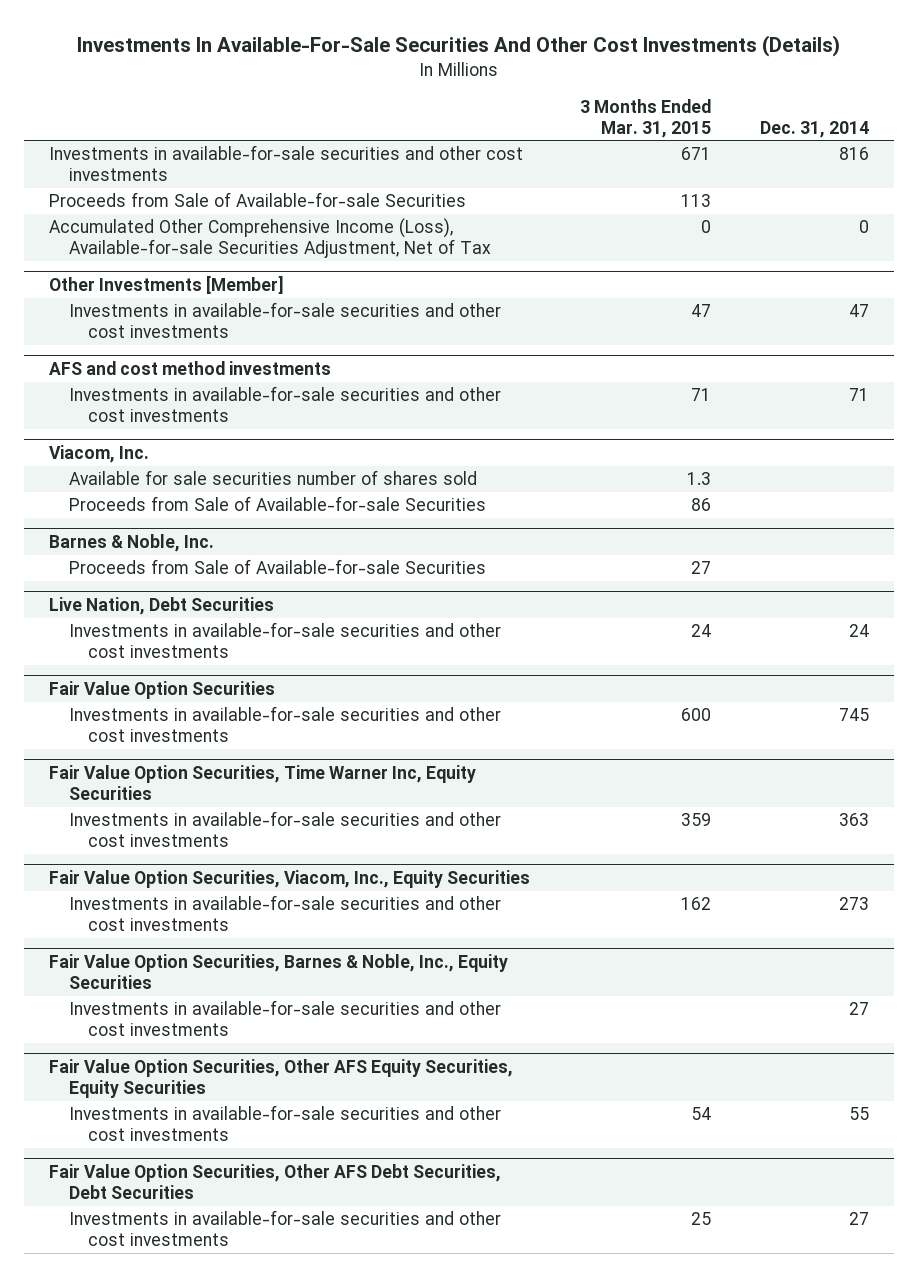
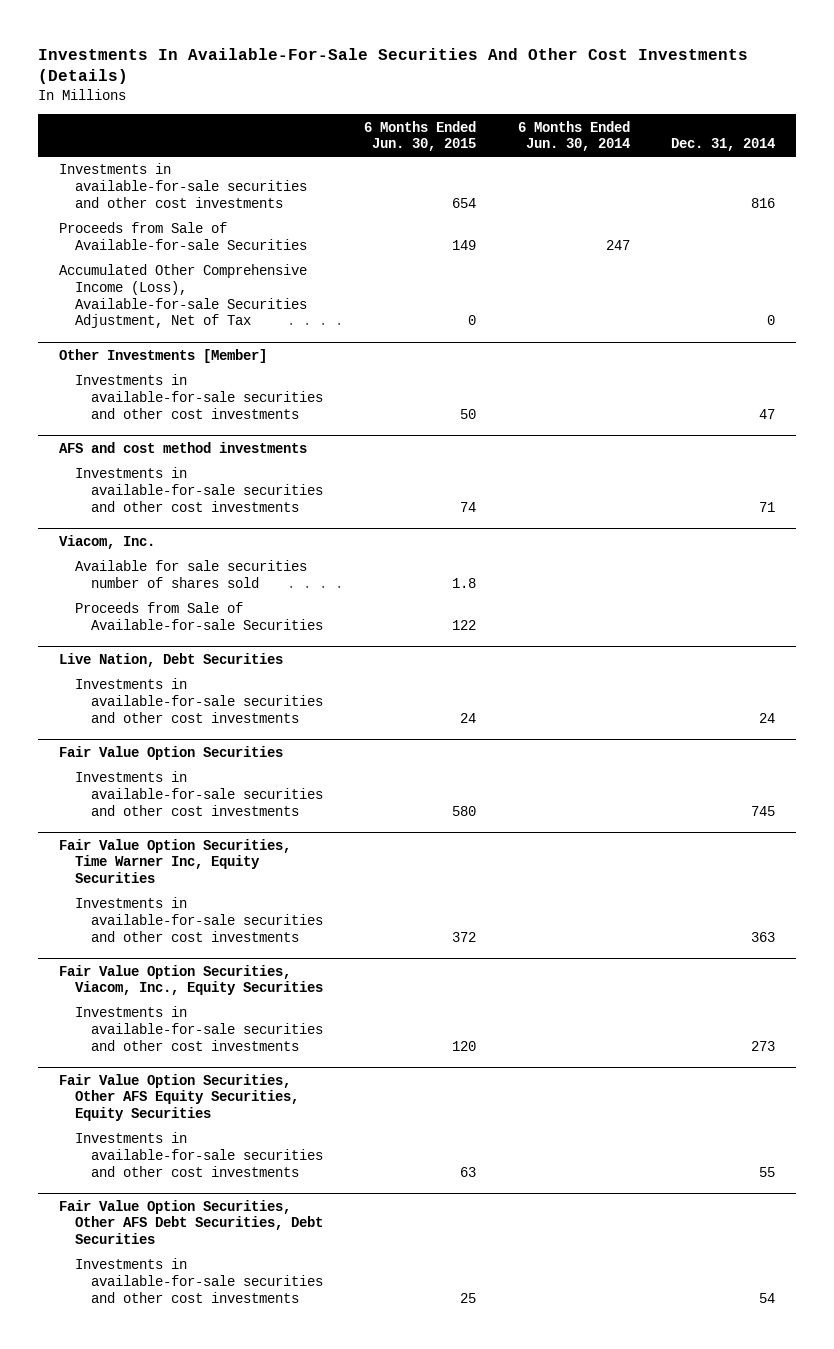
[579,98,711,138] 3 Months Ended Mar. 31, 2015 -> none
none -> [364,120,477,152] 6 Months Ended Jun. 30, 2015
none -> [517,120,630,152] 6 Months Ended Jun. 30, 2014
[48,533,214,552] Barnes & Noble, Inc. -> none
[68,559,486,575] Proceeds from Sale of Available-for-sale Securities -> none
[48,953,508,989] Fair Value Option Securities, Barnes & Noble, Inc., Equity Securities -> none
[68,1000,501,1037] Investments in available-for-sale securities and other cost investments -> none
[849,1212,870,1226] 27 -> [759,1292,776,1303] 54

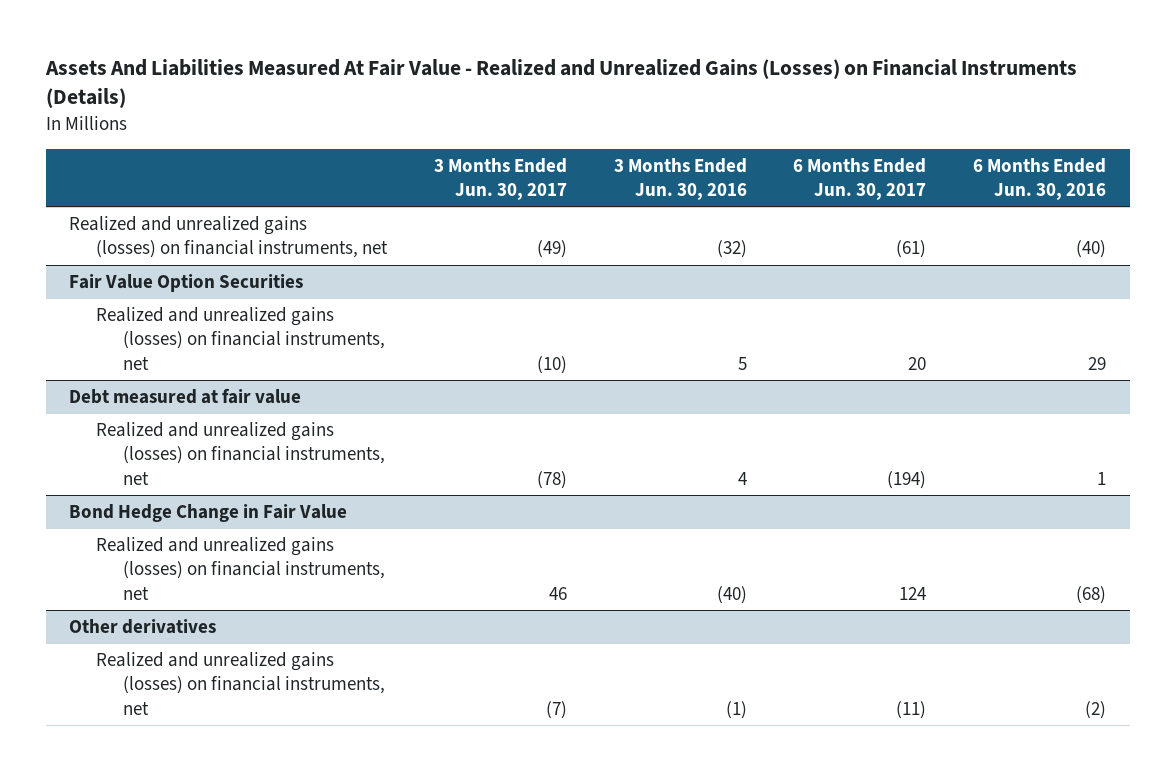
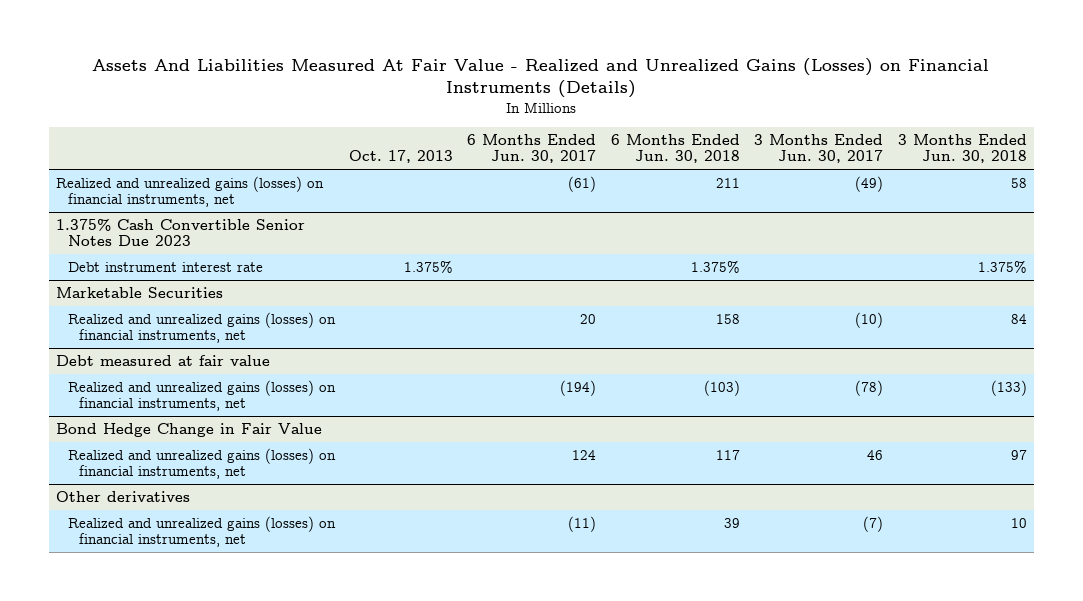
[613,157,747,200] 3 Months Ended Jun. 30, 2016 -> none
[973,157,1107,200] 6 Months Ended Jun. 30, 2016 -> none
none -> [349,150,454,164] Oct. 17, 2013
none -> [610,133,740,164] 6 Months Ended Jun. 30, 2018
none -> [897,133,1027,164] 3 Months Ended Jun. 30, 2018
none -> [56,218,306,247] 1.375% Cash Convertible Senior Notes Due 2023
none -> [67,261,263,272] Debt instrument interest rate
[69,273,304,292] Fair Value Option Securities -> [56,286,224,298] Marketable Securities

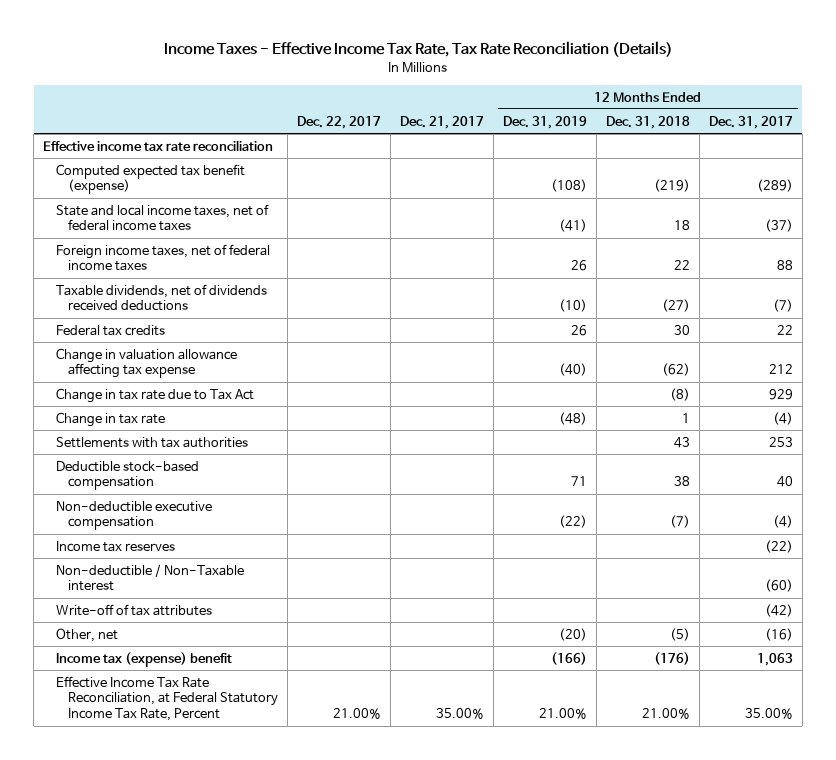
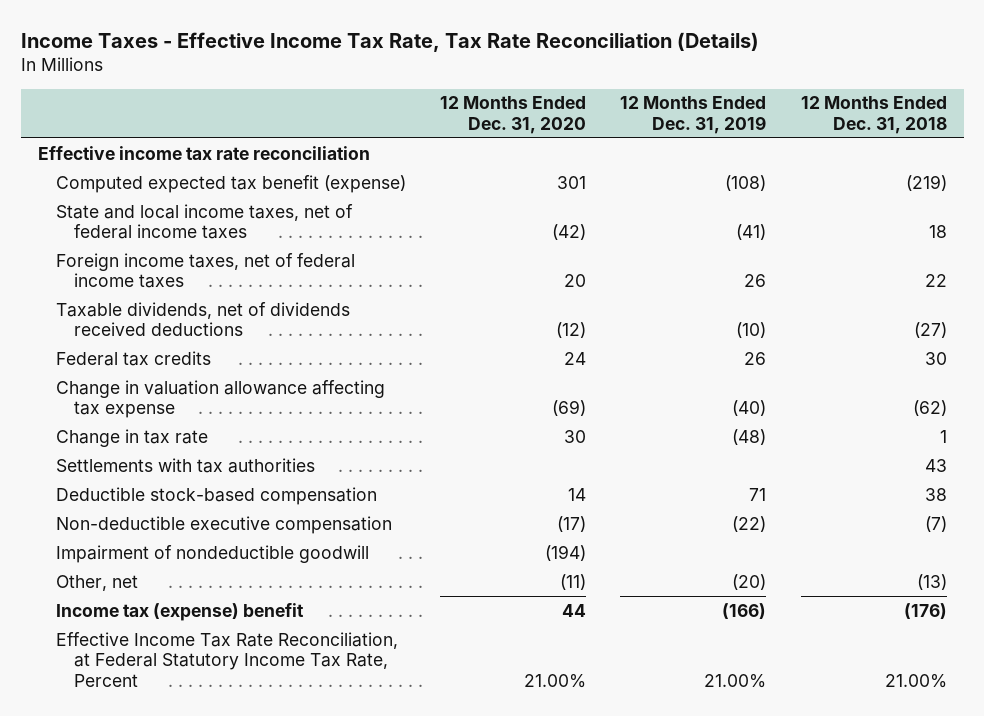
[296,115,381,129] Dec. 22, 2017 -> none
[399,115,484,129] Dec. 21, 2017 -> none
[708,115,793,129] Dec. 31, 2017 -> none
none -> [440,96,587,134] 12 Months Ended Dec. 31, 2020
[55,387,254,403] Change in tax rate due to Tax Act -> none
[55,540,175,552] Income tax reserves -> none
[55,563,244,592] Non-deductible / Non-Taxable interest -> none
[55,603,212,616] Write-off of tax attributes -> none
none -> [55,544,369,563] Impairment of nondeductible goodwill
[669,627,690,641] (5) -> [916,573,947,590] (13)

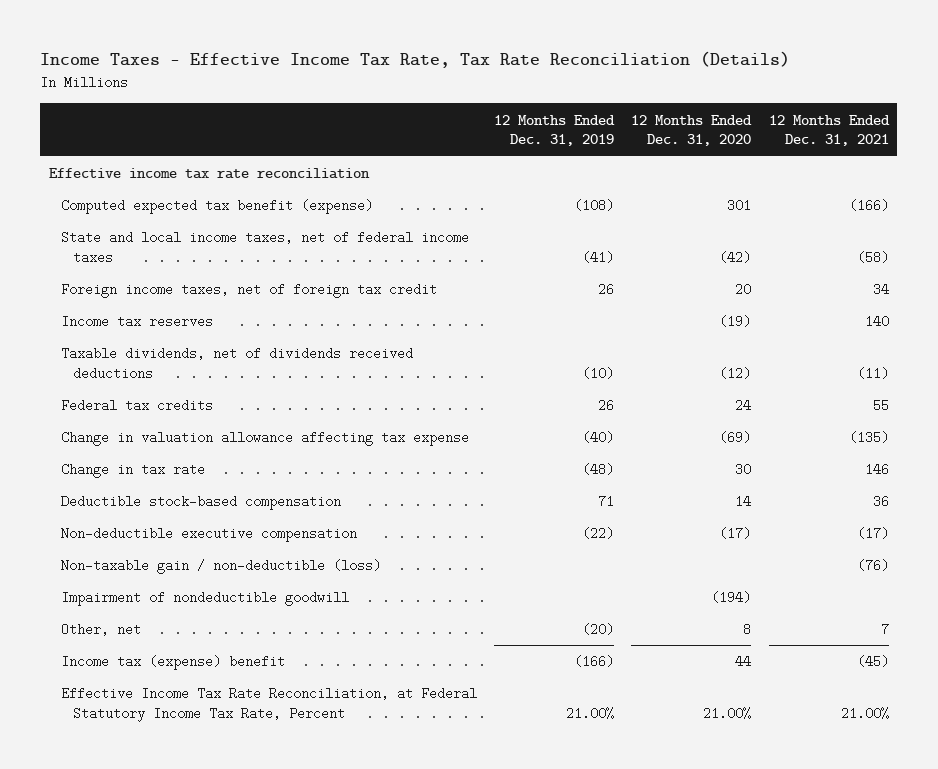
[800,96,947,134] 12 Months Ended Dec. 31, 2018 -> none
none -> [768,114,890,147] 12 Months Ended Dec. 31, 2021
[55,252,355,289] Foreign income taxes, net of federal income taxes -> [61,283,438,299] Foreign income taxes, net of foreign tax credit
none -> [61,315,214,329] Income tax reserves
[55,457,315,473] Settlements with tax authorities -> none
none -> [61,559,382,575] Non-taxable gain / non-deductible (loss)
[560,573,587,590] (11) -> [743,623,752,637] 8

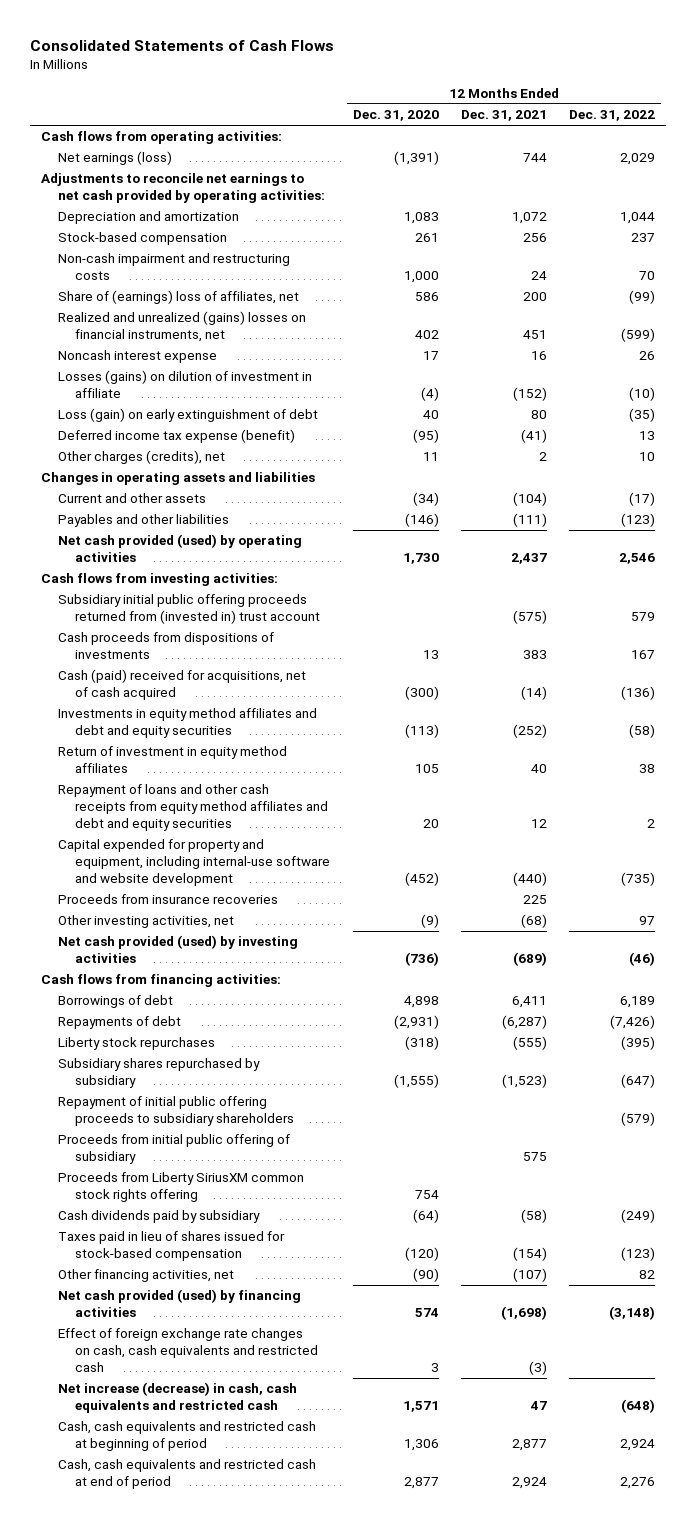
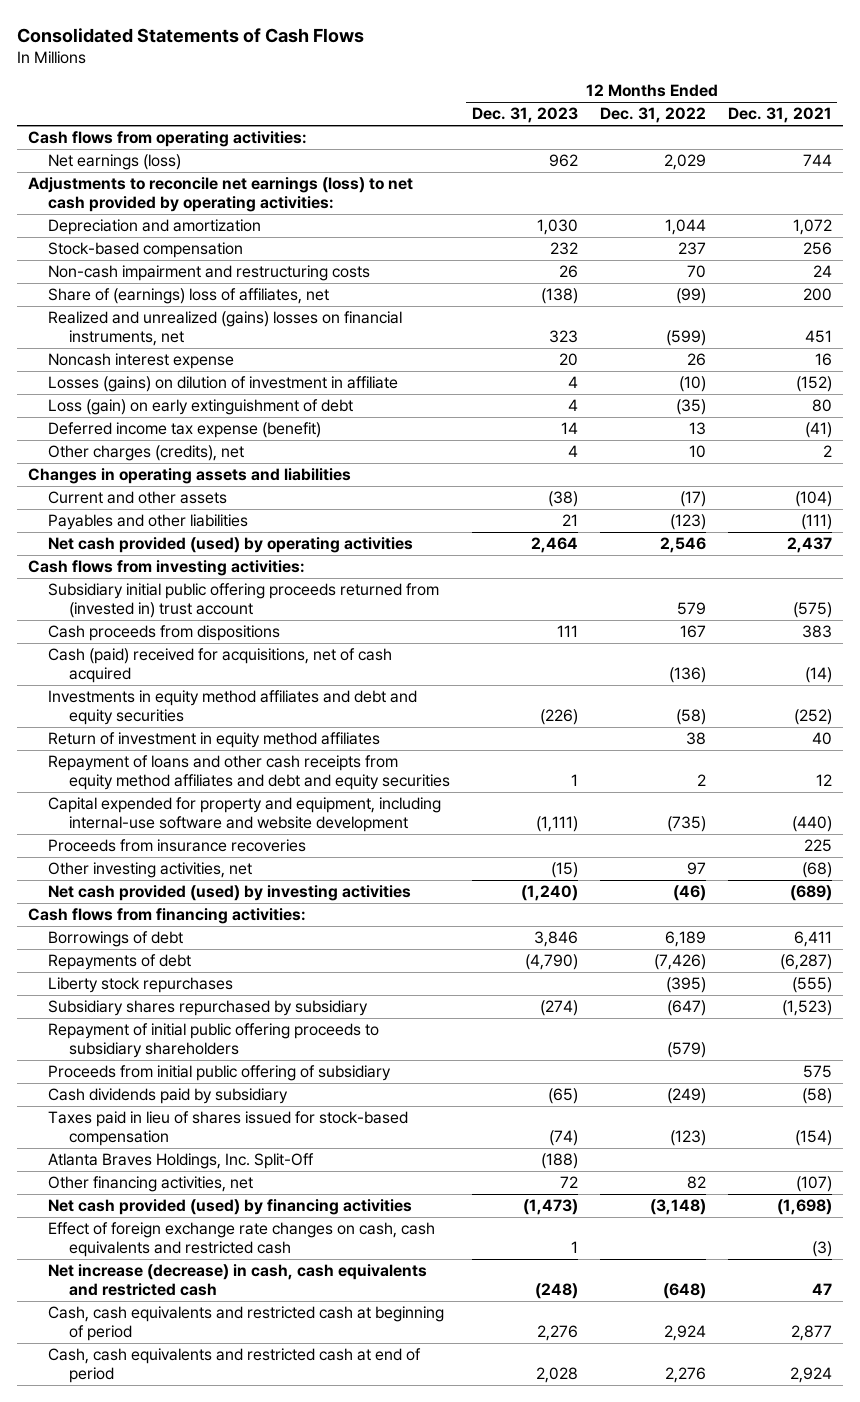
[352,110,439,122] Dec. 31, 2020 -> none
none -> [471,107,578,124] Dec. 31, 2023
[41,173,326,204] Adjustments to reconcile net earnings to net cash provided by operating activities: -> [27,177,413,213] Adjustments to reconcile net earnings (loss) to net cash provided by operating activities:
[58,632,275,660] Cash proceeds from dispositions of investments -> [48,625,281,642] Cash proceeds from dispositions
[58,1172,305,1203] Proceeds from Liberty SiriusXM common stock rights offering -> none
none -> [48,1153,315,1170] Atlanta Braves Holdings, Inc. Split-Off

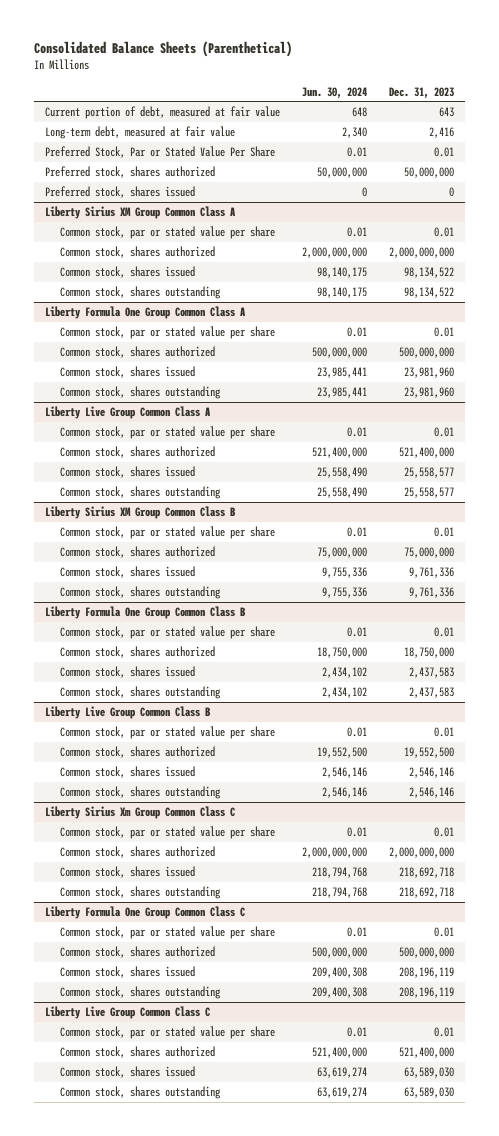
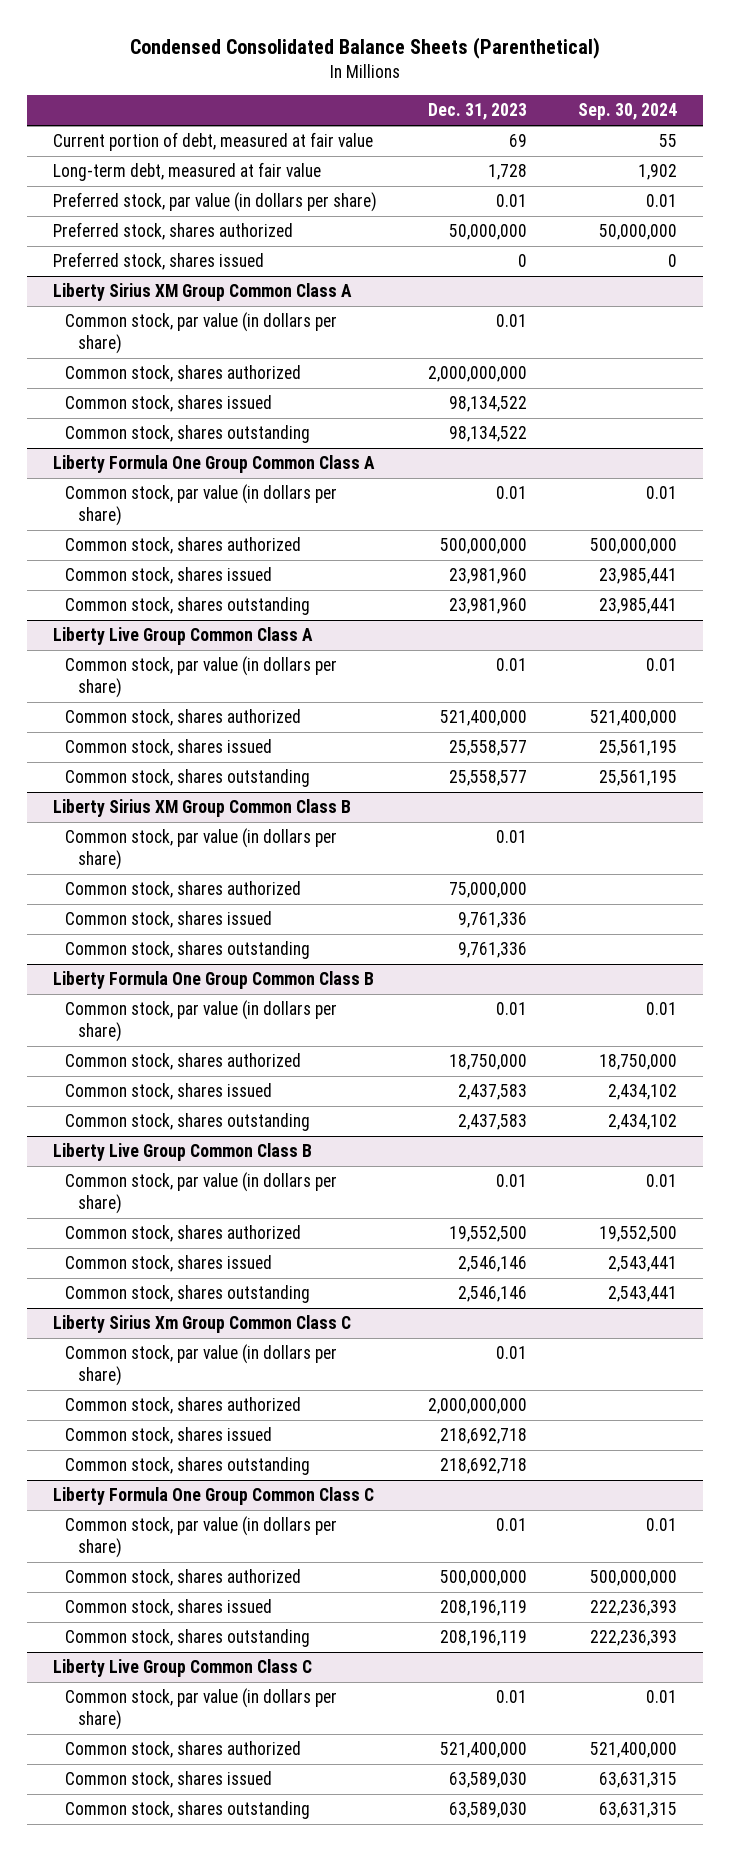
[34,40,293,57] Consolidated Balance Sheets (Parenthetical) -> [130,37,601,60] Condensed Consolidated Balance Sheets (Parenthetical)
[302,86,368,99] Jun. 30, 2024 -> none
none -> [578,103,678,121] Sep. 30, 2024
[439,107,455,118] 643 -> [509,134,528,148] 69
[429,127,455,139] 2,416 -> [488,164,528,181] 1,728
[45,146,276,159] Preferred Stock, Par or Stated Value Per Share -> [52,192,377,213] Preferred stock, par value (in dollars per share)
[59,226,275,240] Common stock, par or stated value per share -> [65,312,338,354] Common stock, par value (in dollars per share)
[59,326,275,340] Common stock, par or stated value per share -> [65,484,338,526] Common stock, par value (in dollars per share)
[59,426,275,440] Common stock, par or stated value per share -> [65,656,338,698] Common stock, par value (in dollars per share)
[59,526,275,540] Common stock, par or stated value per share -> [65,828,338,870] Common stock, par value (in dollars per share)
[59,626,275,640] Common stock, par or stated value per share -> [65,1000,338,1042] Common stock, par value (in dollars per share)
[59,726,275,740] Common stock, par or stated value per share -> [65,1172,338,1214] Common stock, par value (in dollars per share)
[59,826,275,840] Common stock, par or stated value per share -> [65,1344,338,1386] Common stock, par value (in dollars per share)
[59,926,275,940] Common stock, par or stated value per share -> [65,1516,338,1558] Common stock, par value (in dollars per share)
[59,1026,275,1040] Common stock, par or stated value per share -> [65,1688,338,1730] Common stock, par value (in dollars per share)

